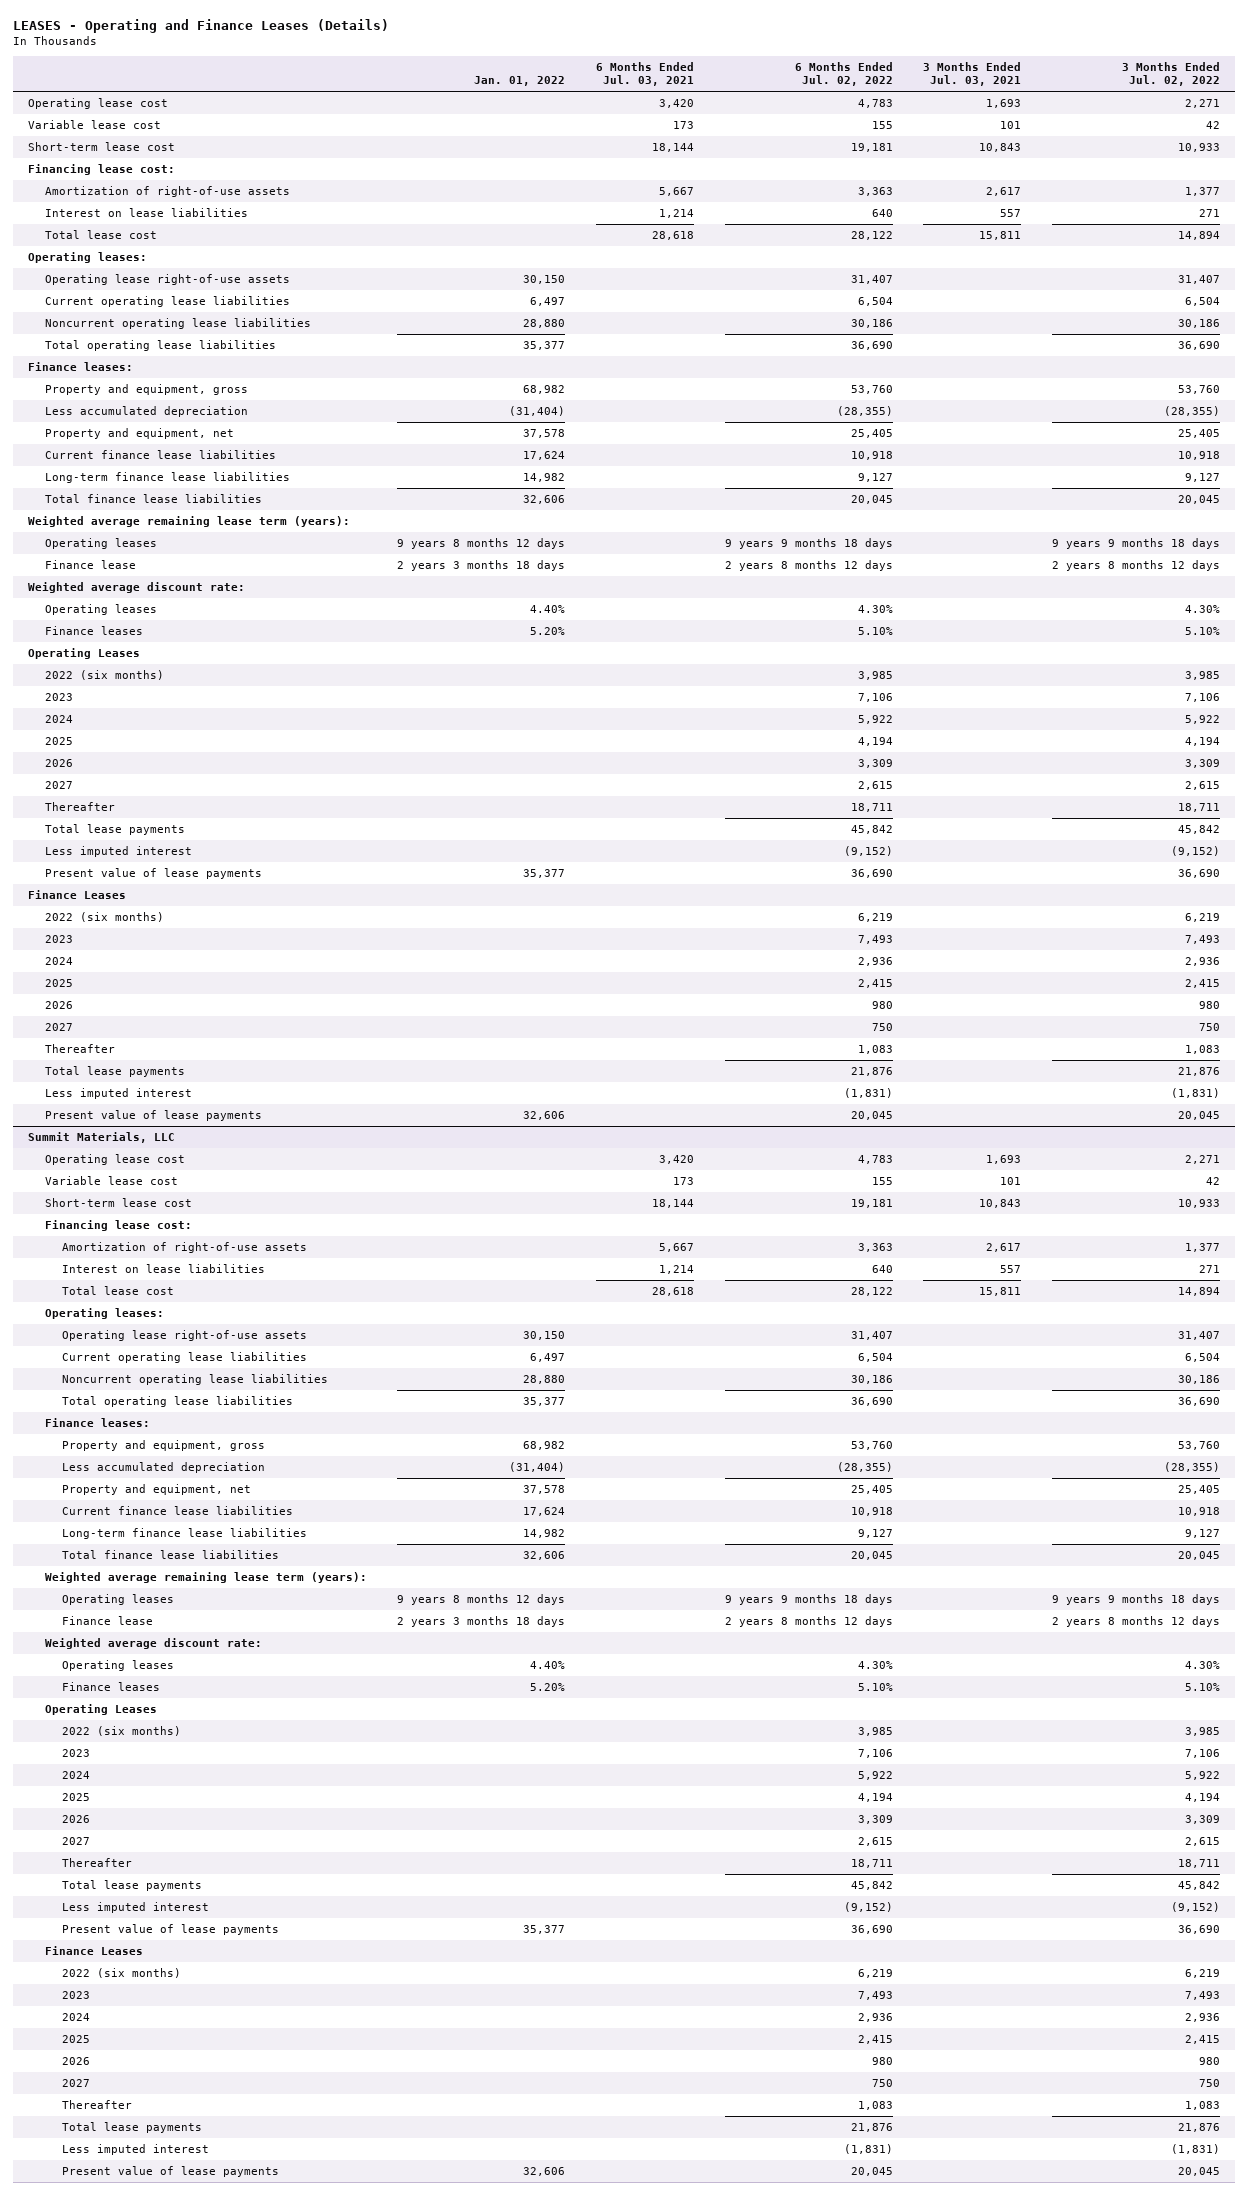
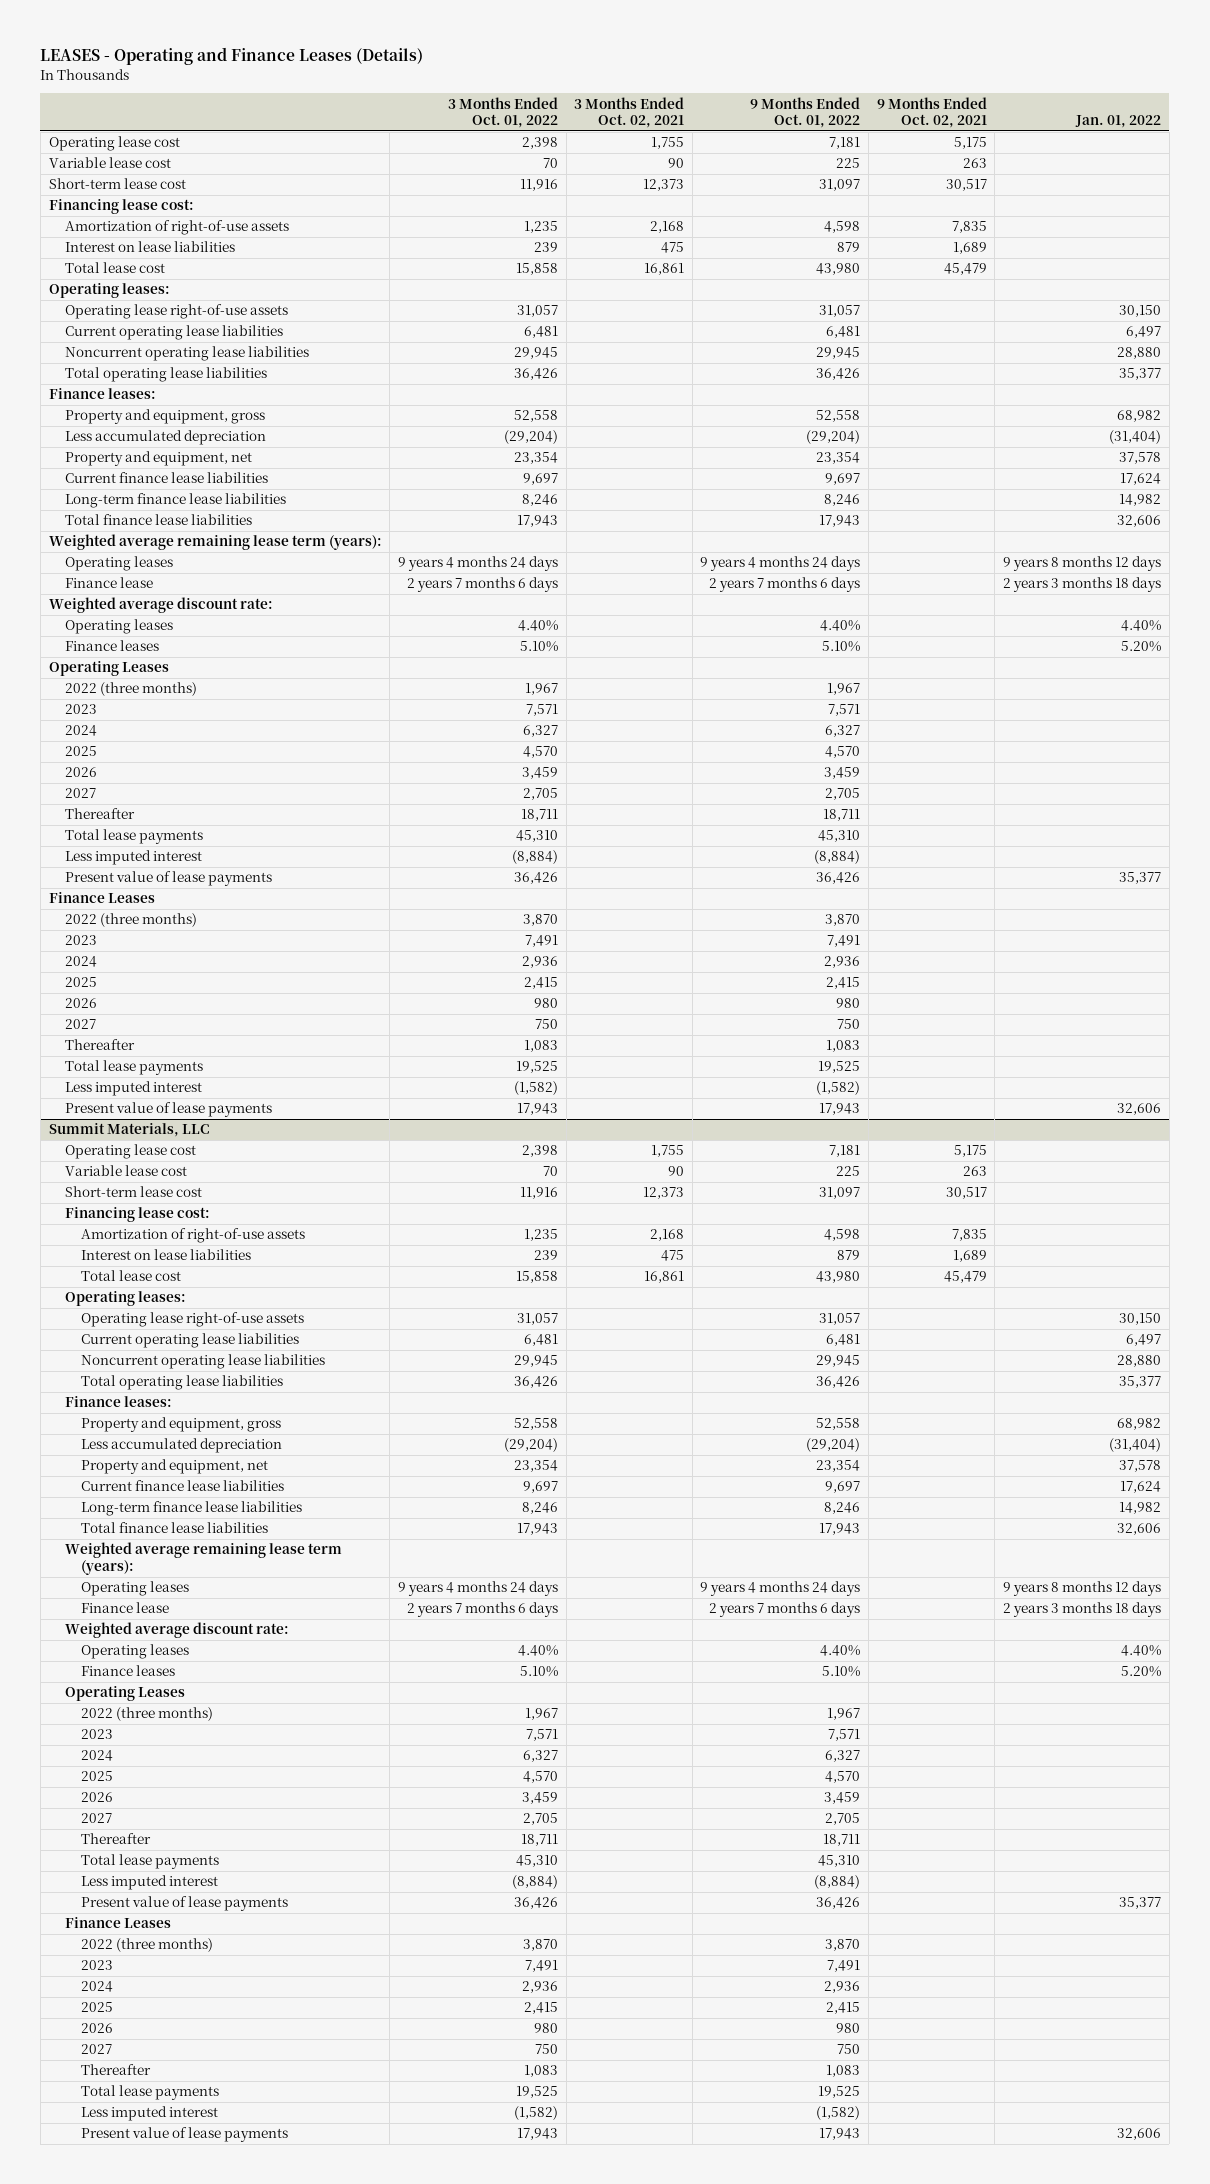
[595,61,694,87] 6 Months Ended Jul. 03, 2021 -> none
[794,61,893,87] 6 Months Ended Jul. 02, 2022 -> none
[923,61,1022,87] 3 Months Ended Jul. 03, 2021 -> none
[1121,61,1220,87] 3 Months Ended Jul. 02, 2022 -> none
none -> [447,96,558,129] 3 Months Ended Oct. 01, 2022
none -> [574,96,685,129] 3 Months Ended Oct. 02, 2021
none -> [750,96,861,129] 9 Months Ended Oct. 01, 2022
none -> [876,96,987,129] 9 Months Ended Oct. 02, 2021
[44,669,164,680] 2022 (six months) -> [64,682,197,697] 2022 (three months)
[44,911,164,922] 2022 (six months) -> [64,913,197,928] 2022 (three months)
[61,1725,181,1736] 2022 (six months) -> [81,1707,214,1722] 2022 (three months)
[61,1967,181,1978] 2022 (six months) -> [81,1938,214,1953] 2022 (three months)

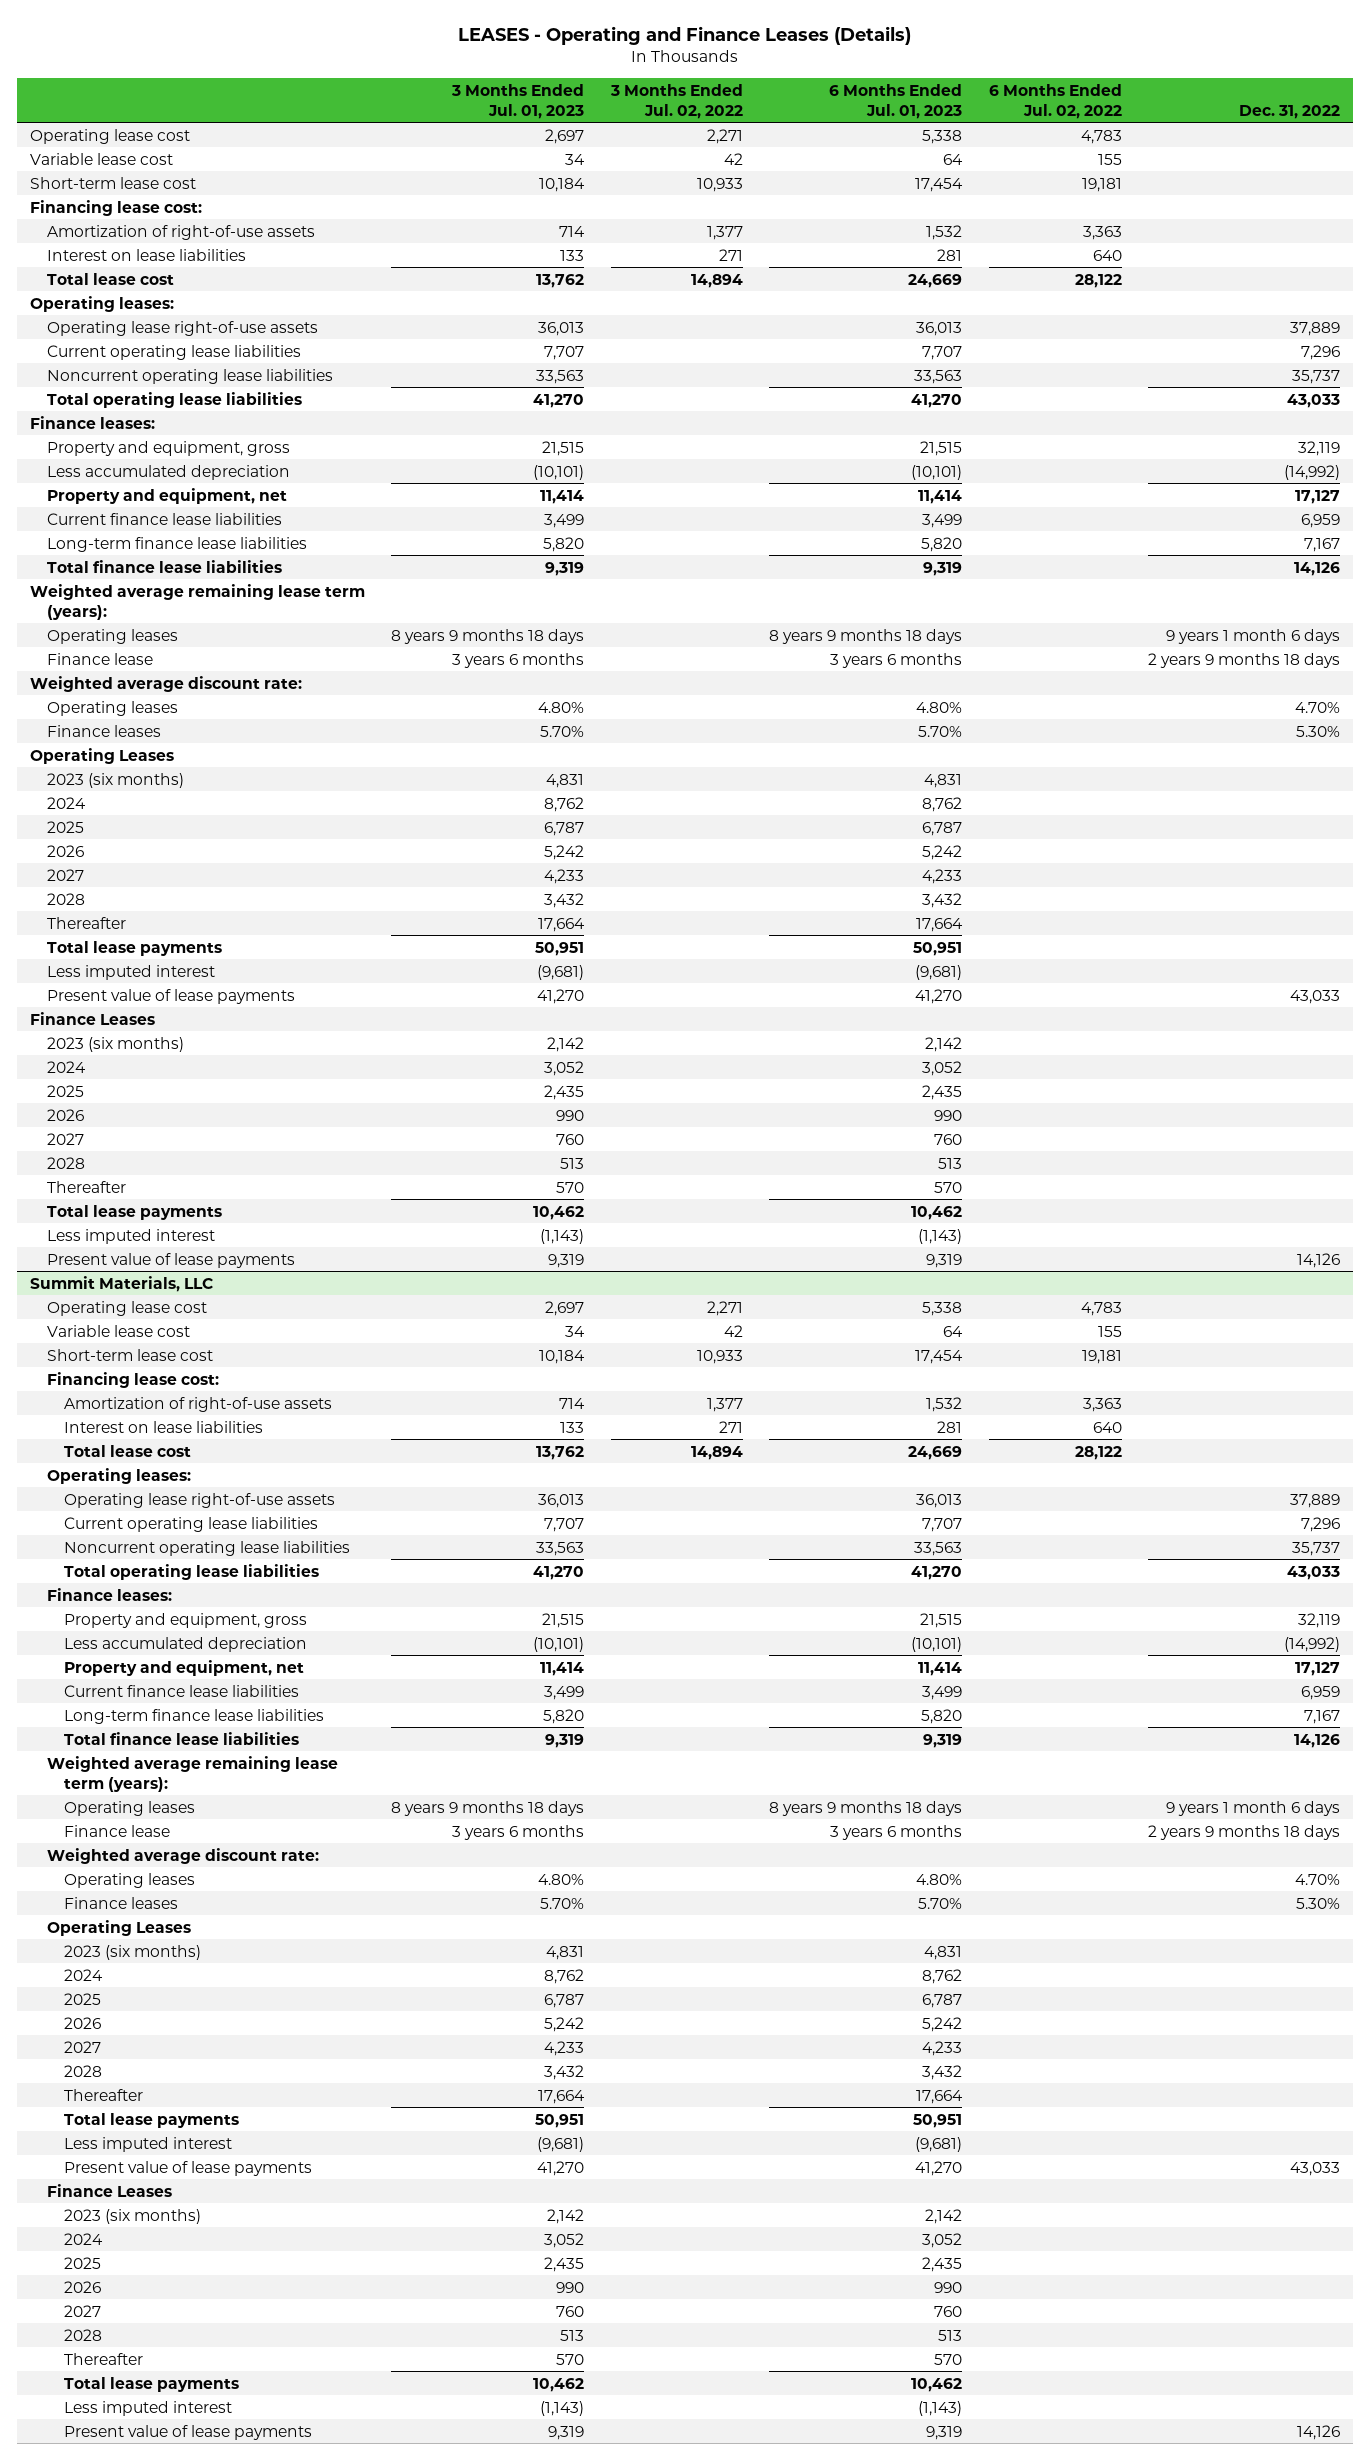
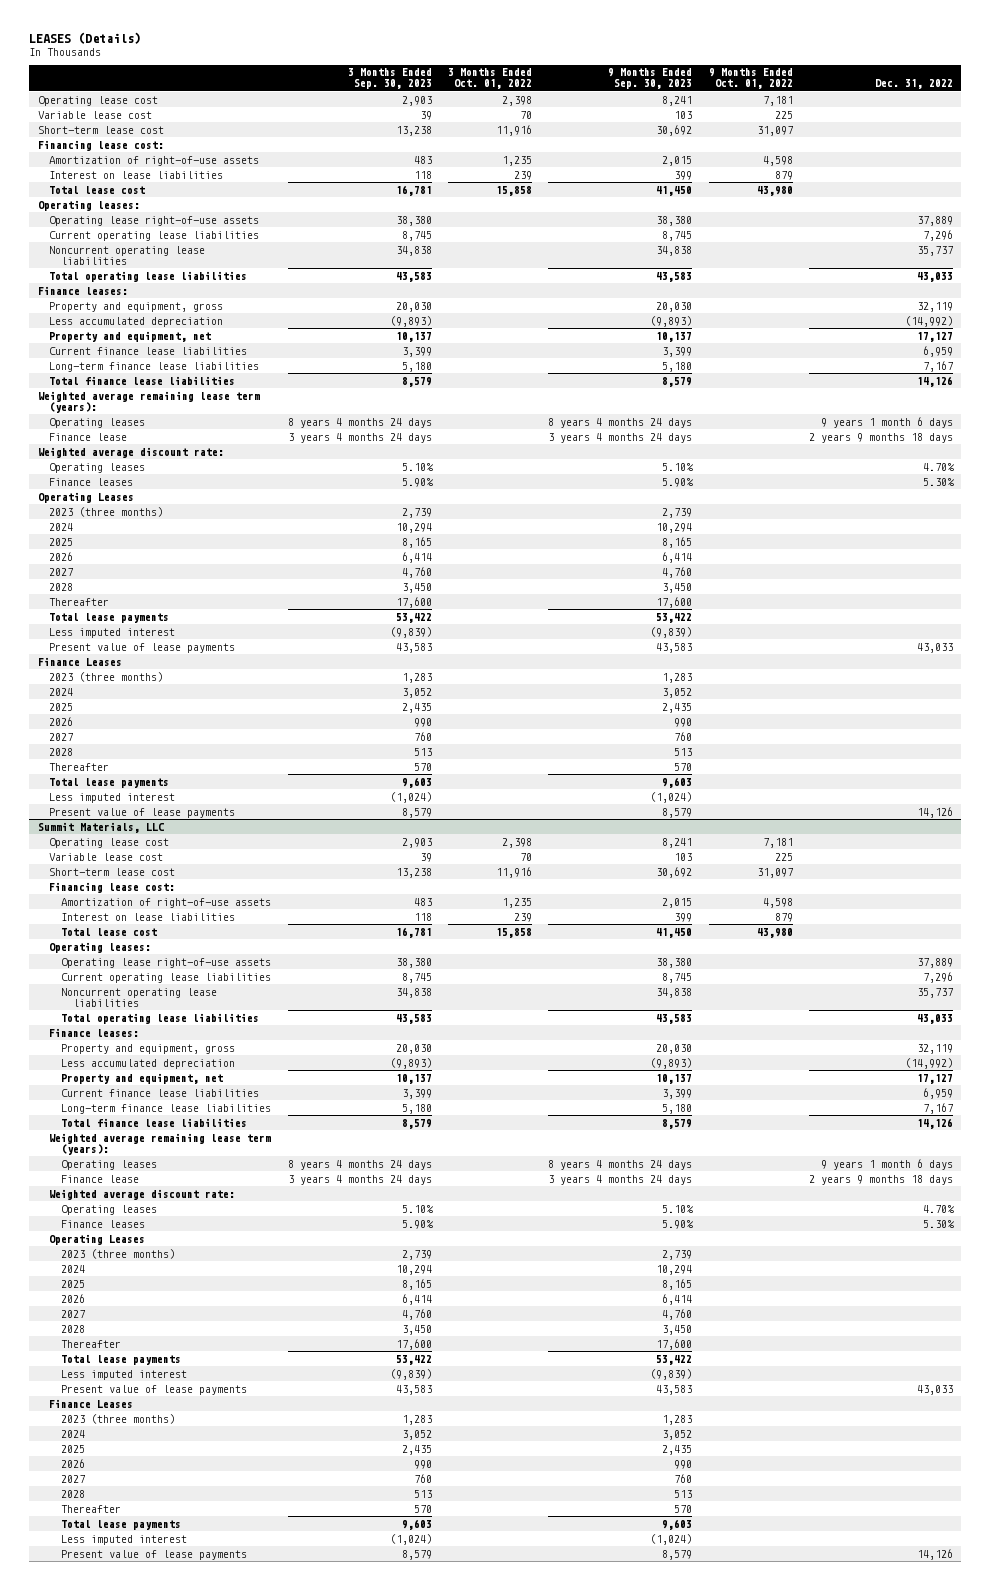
[457,26,911,46] LEASES - Operating and Finance Leases (Details) -> [29,32,142,45] LEASES (Details)
[451,83,585,119] 3 Months Ended Jul. 01, 2023 -> none
[609,83,743,119] 3 Months Ended Jul. 02, 2022 -> none
[829,83,963,119] 6 Months Ended Jul. 01, 2023 -> none
[988,83,1122,119] 6 Months Ended Jul. 02, 2022 -> none
none -> [347,68,432,90] 3 Months Ended Sep. 30, 2023
none -> [447,68,532,90] 3 Months Ended Oct. 01, 2022
none -> [608,68,693,90] 9 Months Ended Sep. 30, 2023
none -> [708,68,793,90] 9 Months Ended Oct. 01, 2022
[46,772,184,788] 2023 (six months) -> [49,506,164,517] 2023 (three months)
[46,1036,184,1052] 2023 (six months) -> [49,671,164,682] 2023 (three months)
[63,1944,201,1960] 2023 (six months) -> [60,1248,175,1259] 2023 (three months)
[63,2208,201,2224] 2023 (six months) -> [60,1413,175,1424] 2023 (three months)

